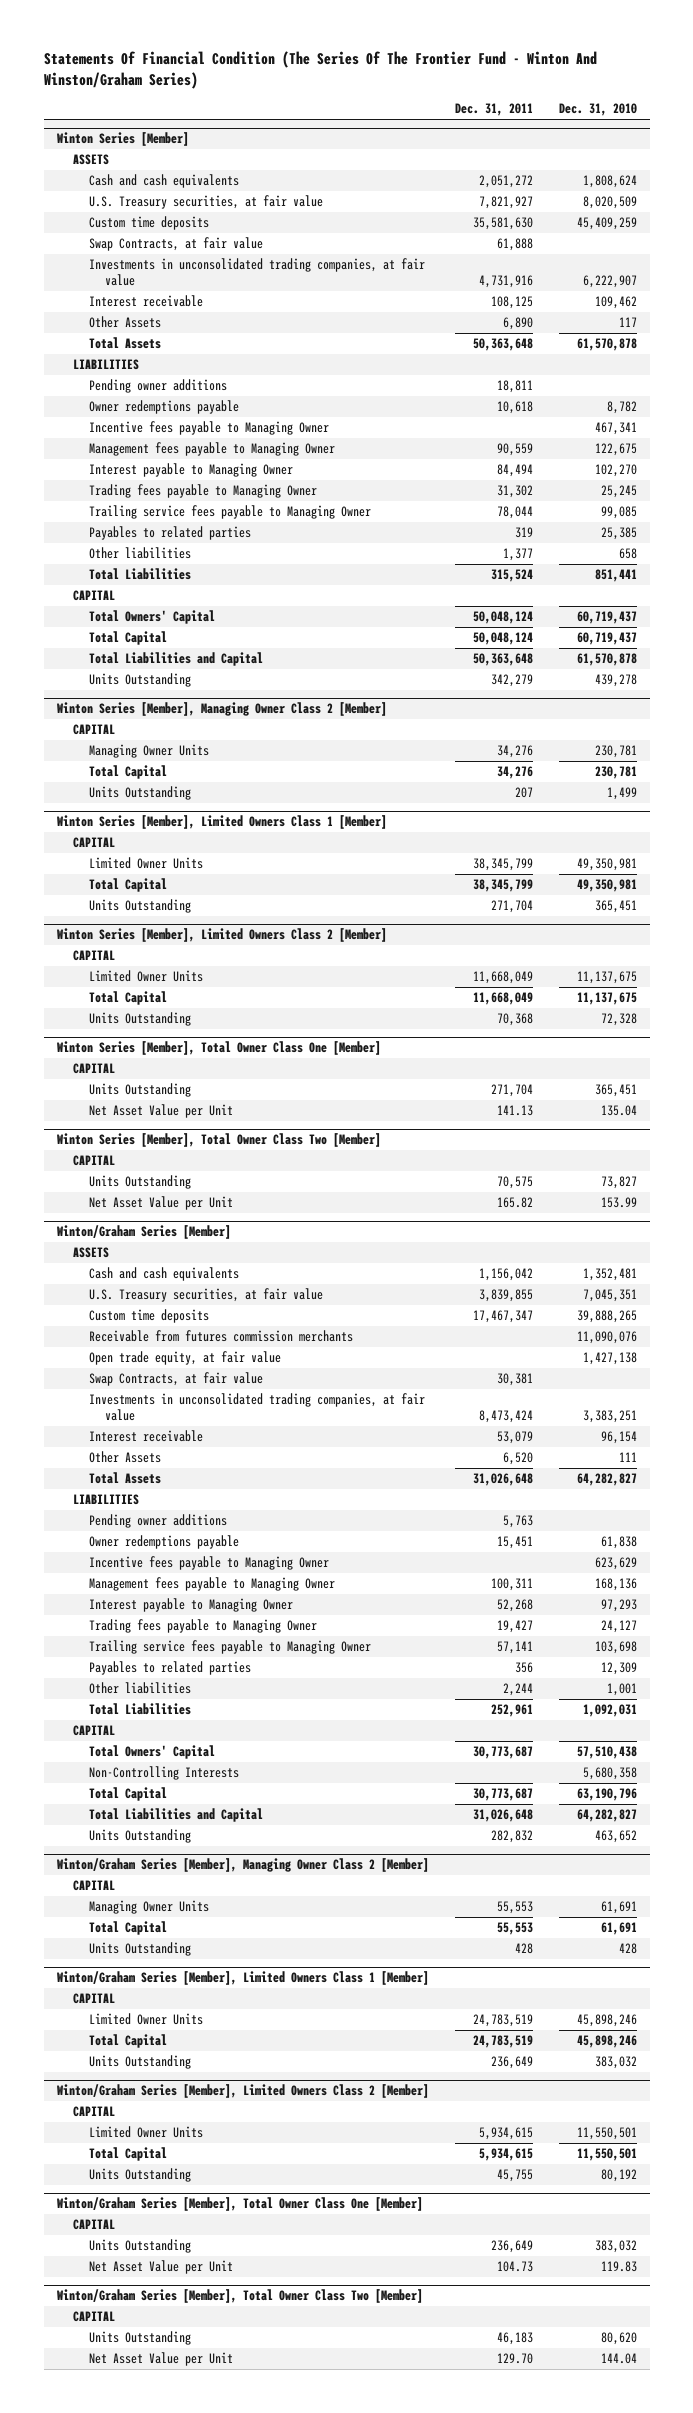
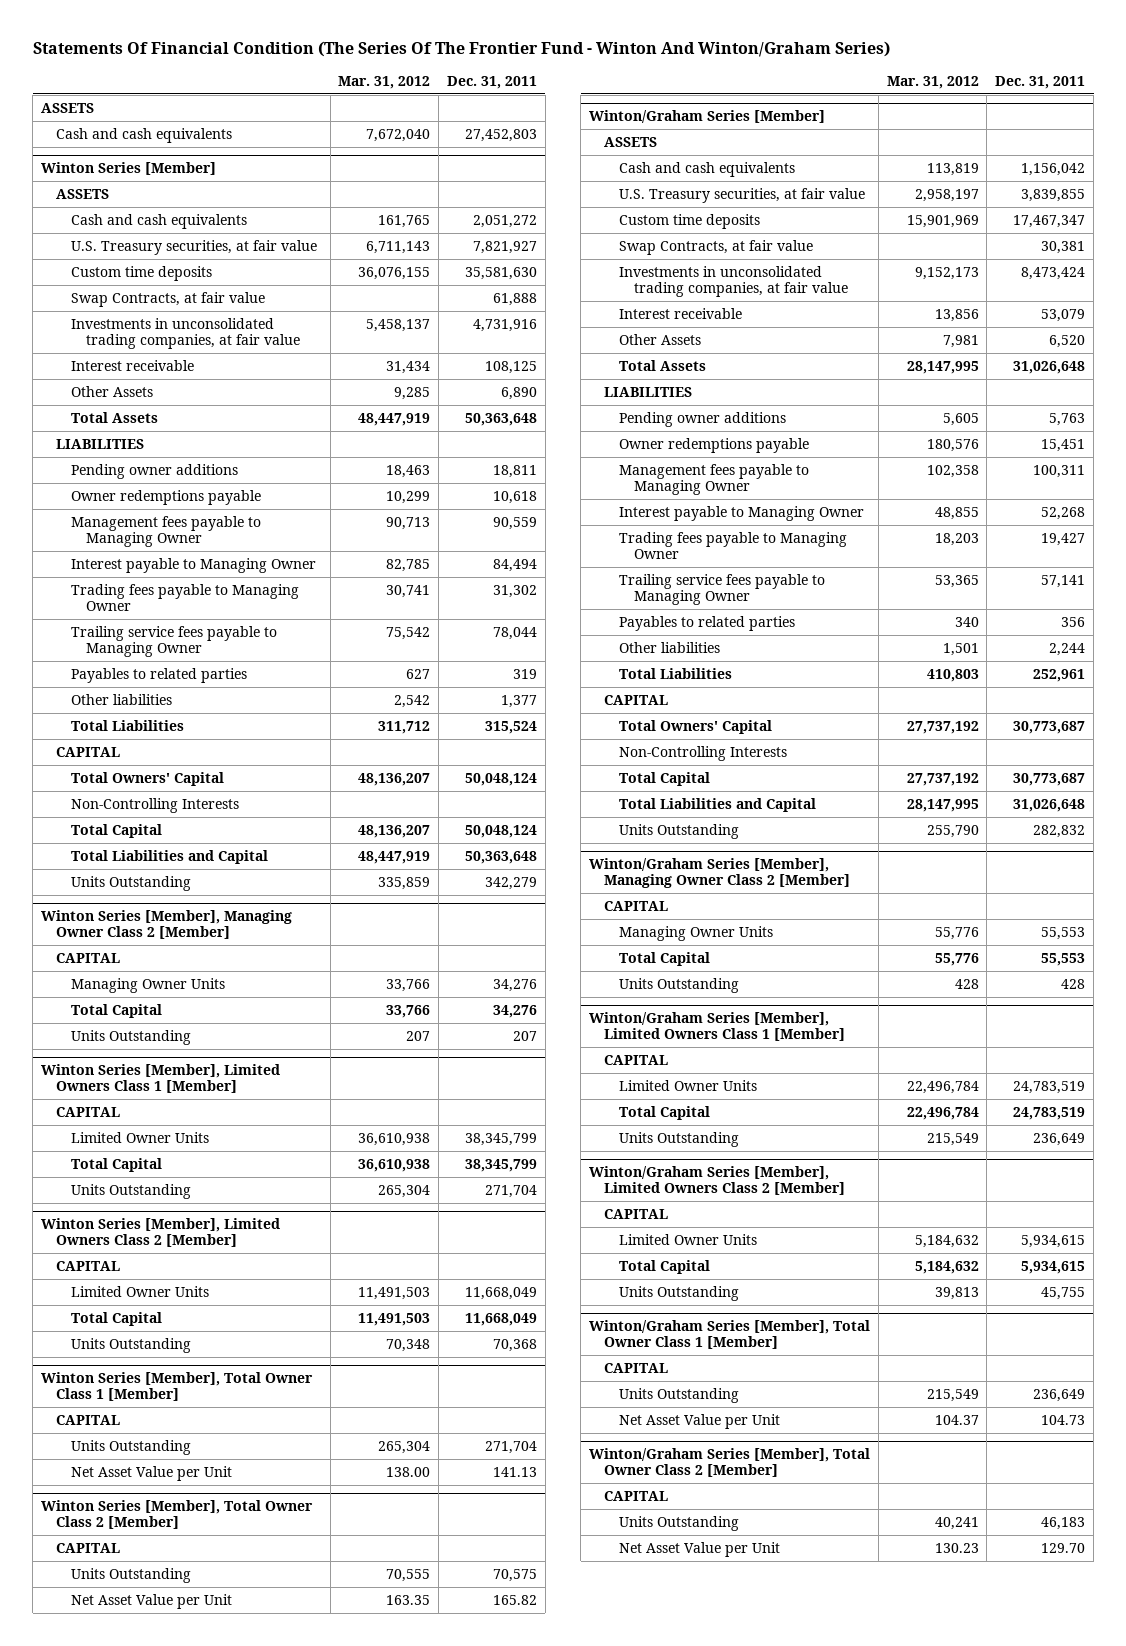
[43,51,597,90] Statements Of Financial Condition (The Series Of The Frontier Fund - Winton And Winston/Graham Series) -> [32,41,890,58] Statements Of Financial Condition (The Series Of The Frontier Fund - Winton And Winton/Graham Series)
[558,103,637,117] Dec. 31, 2010 -> none
none -> [338,76,431,90] Mar. 31, 2012
none -> [40,102,94,113] ASSETS
none -> [56,127,233,143] Cash and cash equivalents
[89,421,330,436] Incentive fees payable to Managing Owner -> none
none -> [71,797,240,813] Non-Controlling Interests
[56,1041,381,1056] Winton Series [Member], Total Owner Class One [Member] -> [40,1371,313,1402] Winton Series [Member], Total Owner Class 1 [Member]
[56,1133,381,1148] Winton Series [Member], Total Owner Class Two [Member] -> [40,1499,313,1530] Winton Series [Member], Total Owner Class 2 [Member]
[89,1330,354,1343] Receivable from futures commission merchants -> none
[89,1351,282,1366] Open trade equity, at fair value -> none
[89,1556,330,1571] Incentive fees payable to Managing Owner -> none
[56,2197,423,2212] Winton/Graham Series [Member], Total Owner Class One [Member] -> [588,1319,870,1350] Winton/Graham Series [Member], Total Owner Class 1 [Member]
[56,2289,423,2304] Winton/Graham Series [Member], Total Owner Class Two [Member] -> [588,1447,870,1478] Winton/Graham Series [Member], Total Owner Class 2 [Member]

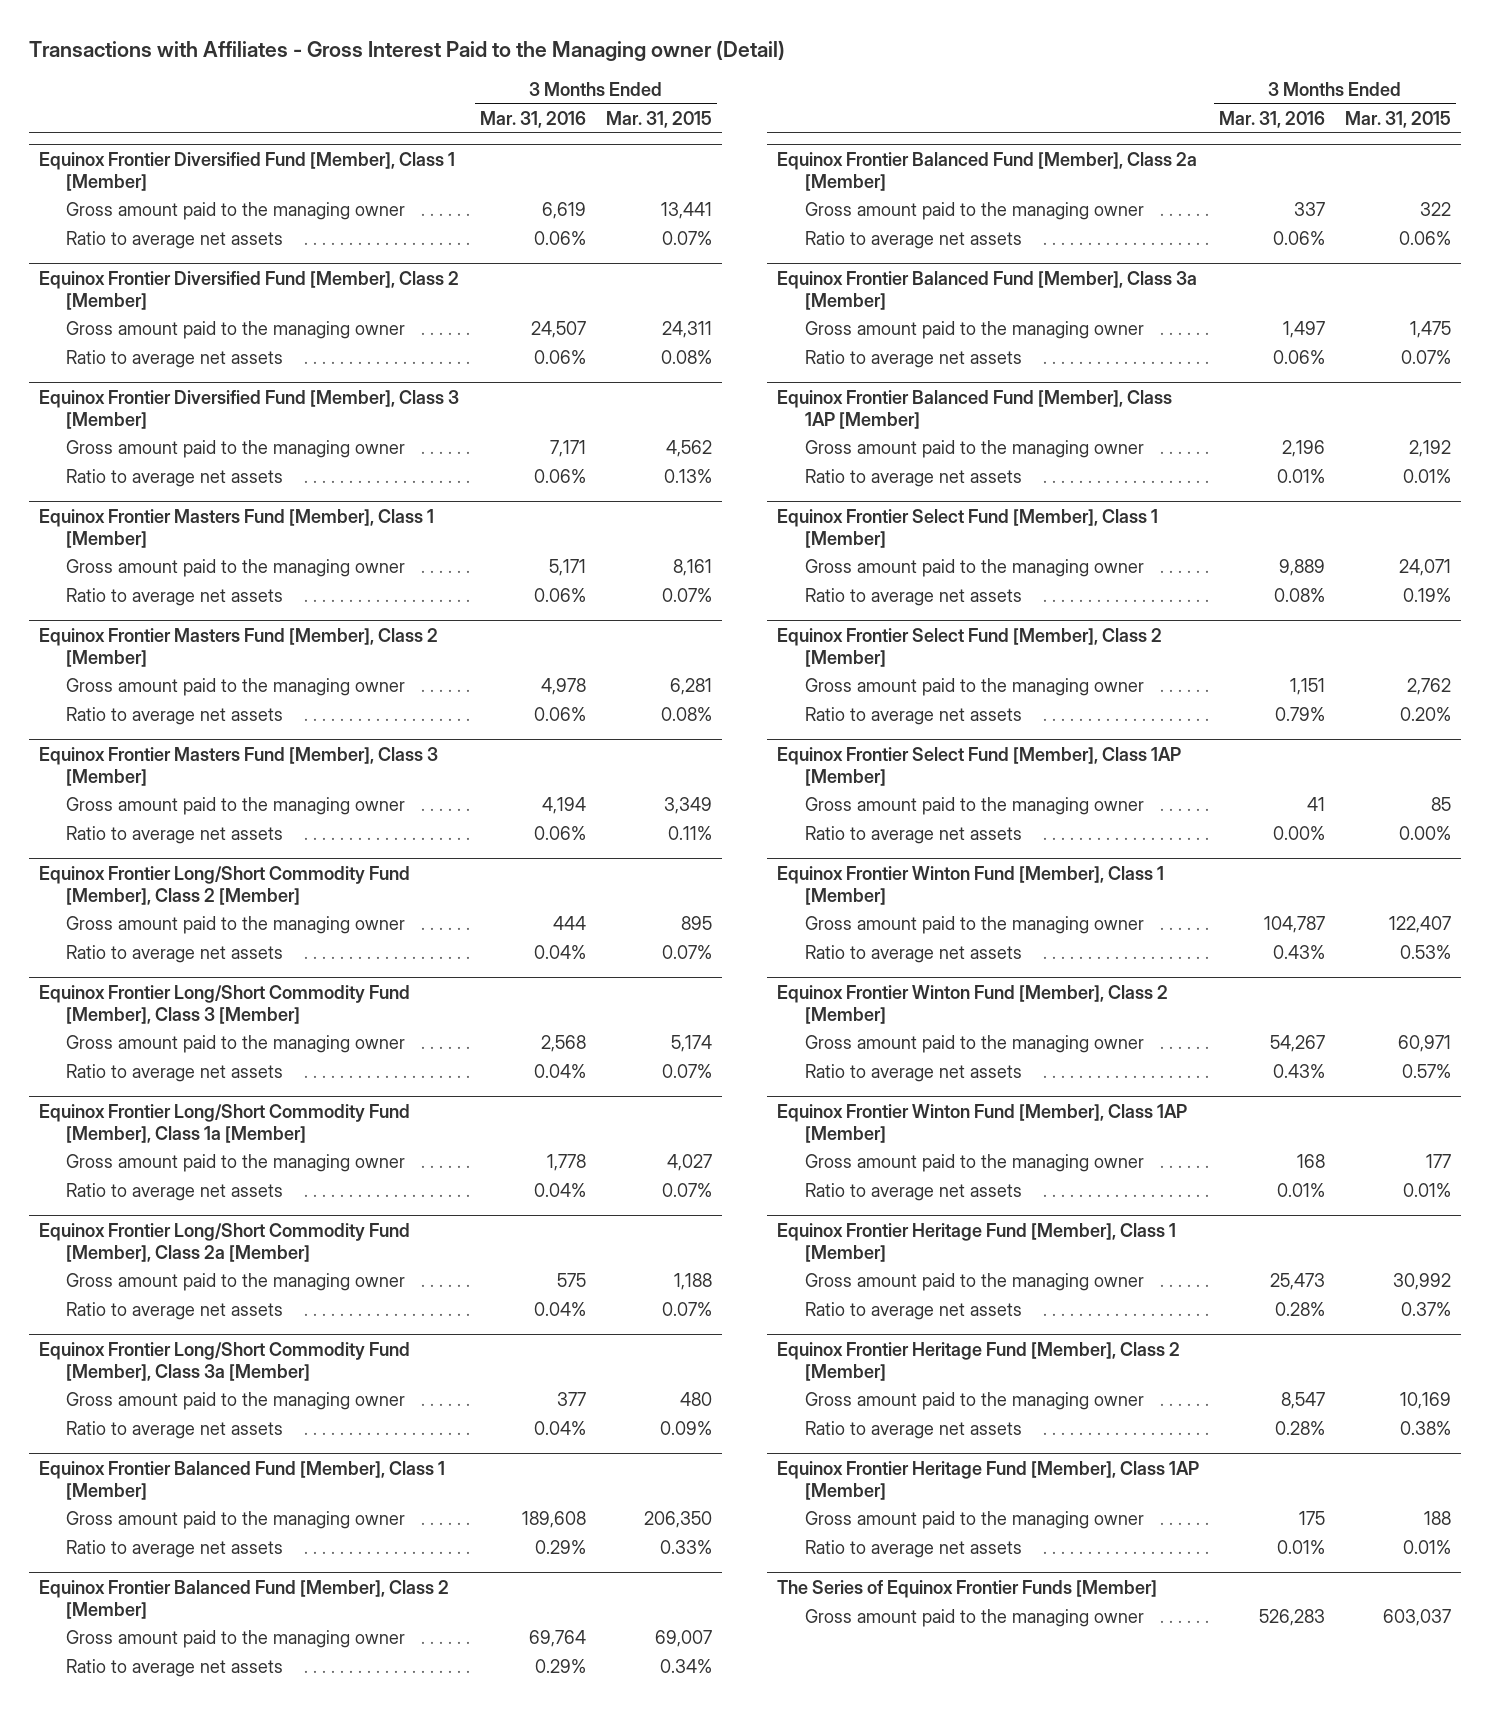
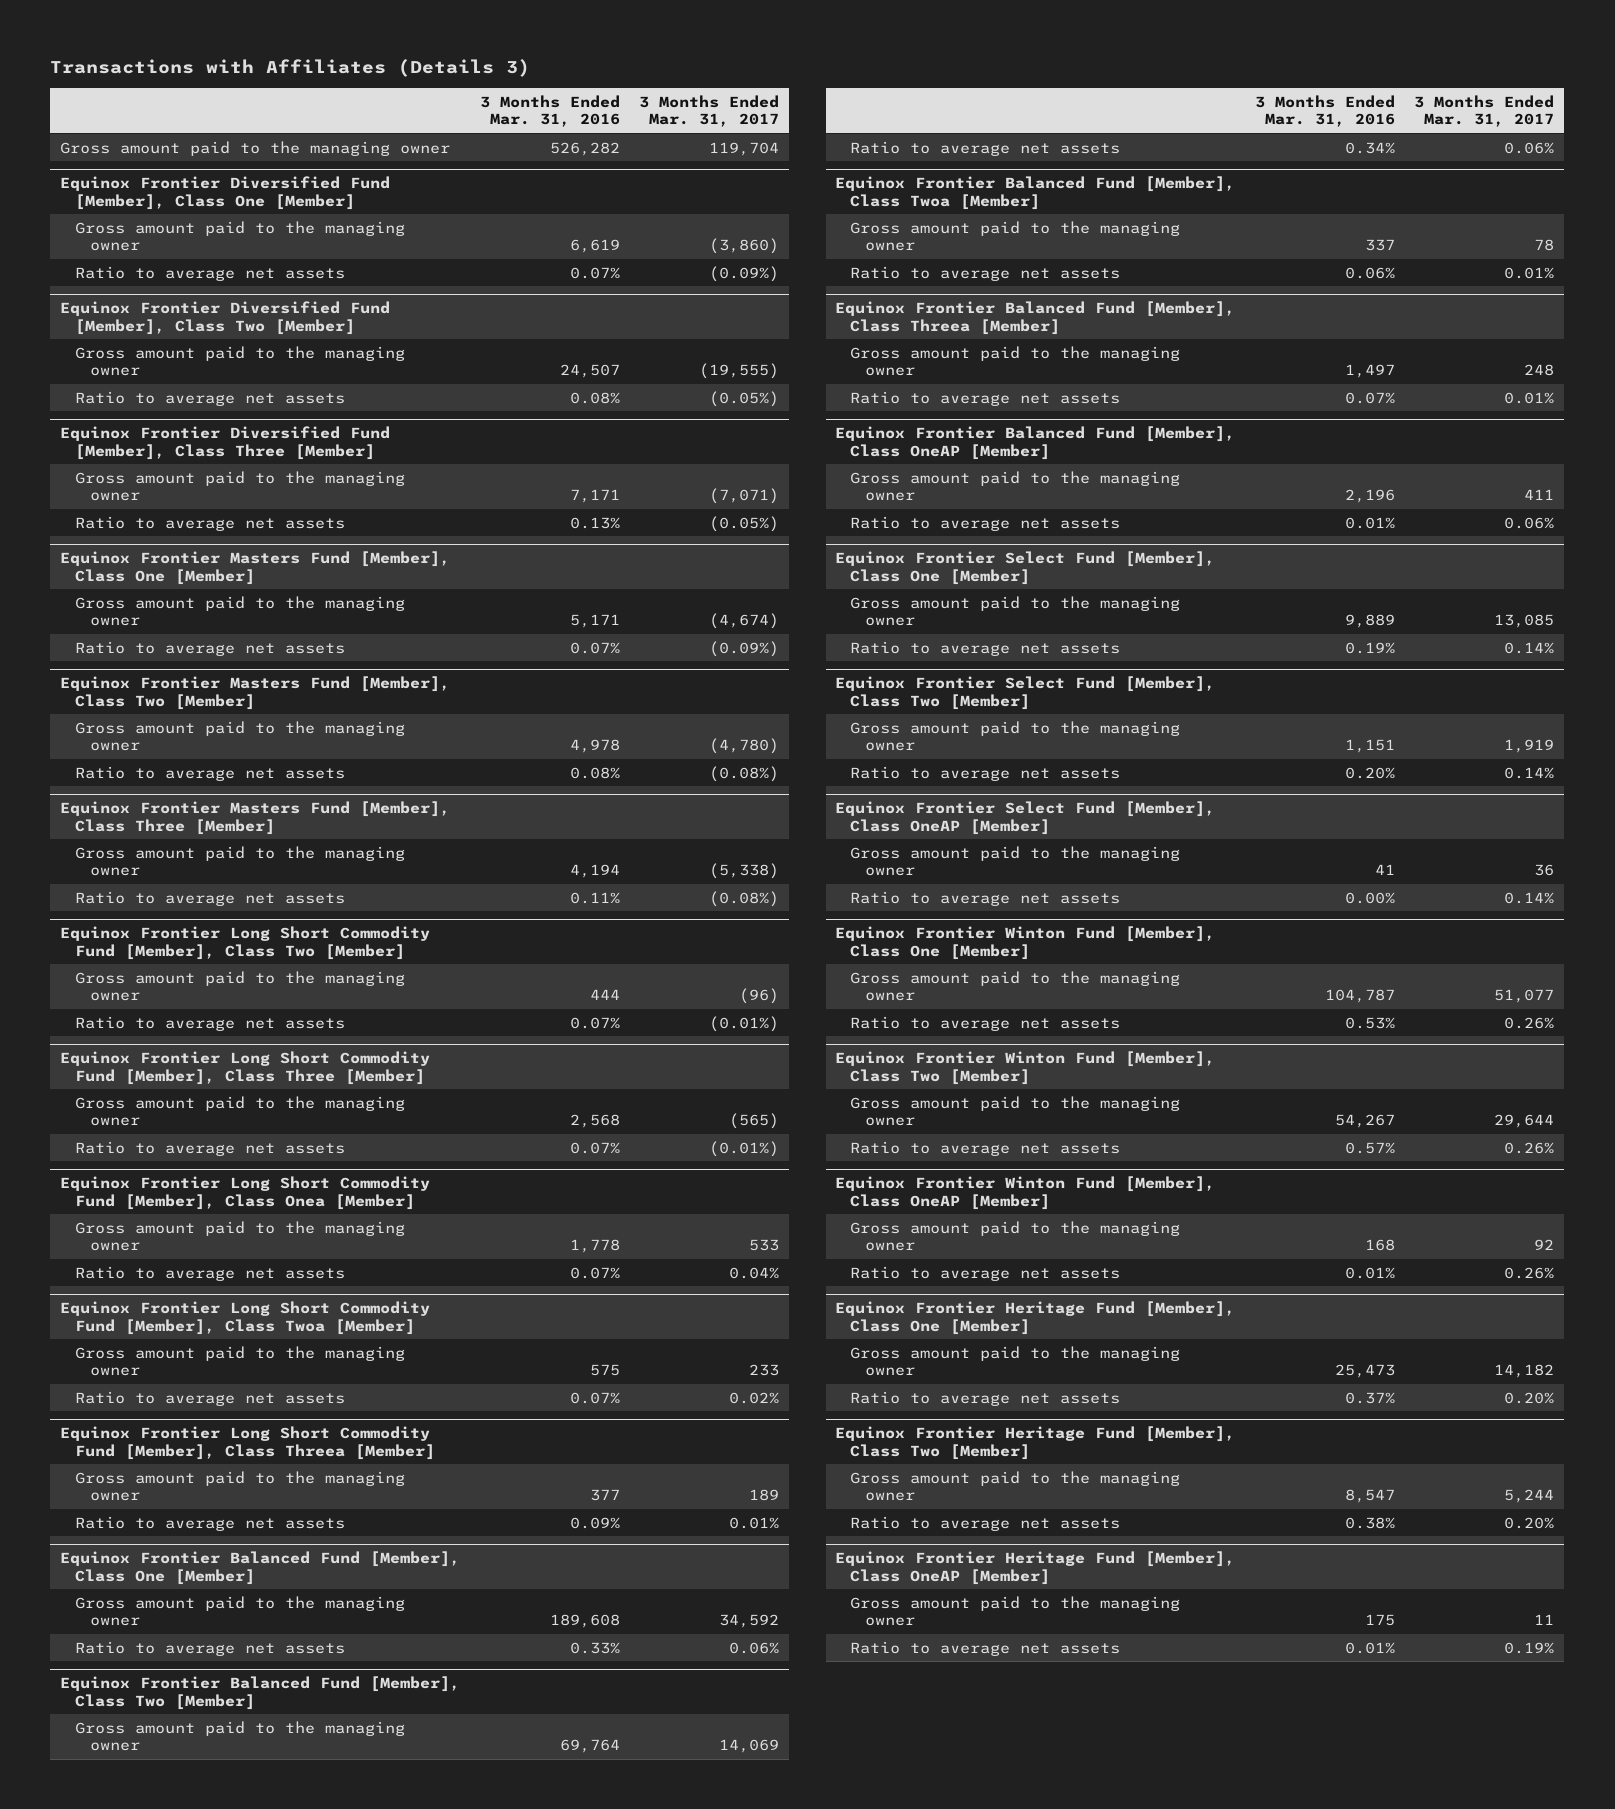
[28,39,785,61] Transactions with Affiliates - Gross Interest Paid to the Managing owner (Detail) -> [50,59,531,78] Transactions with Affiliates (Details 3)
[606,110,713,128] Mar. 31, 2015 -> none
none -> [639,94,780,128] 3 Months Ended Mar. 31, 2017
none -> [60,140,451,156] Gross amount paid to the managing owner
[38,151,455,191] Equinox Frontier Diversified Fund [Member], Class 1 [Member] -> [60,176,391,210] Equinox Frontier Diversified Fund [Member], Class One [Member]
[534,231,587,246] 0.06% -> [569,266,620,279] 0.07%
[38,270,459,310] Equinox Frontier Diversified Fund [Member], Class 2 [Member] -> [60,301,391,335] Equinox Frontier Diversified Fund [Member], Class Two [Member]
[534,350,587,365] 0.06% -> [569,391,620,404] 0.08%
[38,389,459,429] Equinox Frontier Diversified Fund [Member], Class 3 [Member] -> [60,426,391,460] Equinox Frontier Diversified Fund [Member], Class Three [Member]
[534,469,587,484] 0.06% -> [569,516,620,529] 0.13%
[38,508,434,548] Equinox Frontier Masters Fund [Member], Class 1 [Member] -> [60,551,451,585] Equinox Frontier Masters Fund [Member], Class One [Member]
[534,588,587,603] 0.06% -> [569,641,620,654] 0.07%
[38,627,438,667] Equinox Frontier Masters Fund [Member], Class 2 [Member] -> [60,676,451,710] Equinox Frontier Masters Fund [Member], Class Two [Member]
[534,707,587,722] 0.06% -> [569,766,620,779] 0.08%
[38,746,438,786] Equinox Frontier Masters Fund [Member], Class 3 [Member] -> [60,801,451,835] Equinox Frontier Masters Fund [Member], Class Three [Member]
[534,826,587,841] 0.06% -> [569,891,620,904] 0.11%
[38,865,410,905] Equinox Frontier Long/Short Commodity Fund [Member], Class 2 [Member] -> [60,926,431,960] Equinox Frontier Long Short Commodity Fund [Member], Class Two [Member]
[534,945,587,960] 0.04% -> [569,1016,620,1029] 0.07%
[38,984,410,1024] Equinox Frontier Long/Short Commodity Fund [Member], Class 3 [Member] -> [60,1051,431,1085] Equinox Frontier Long Short Commodity Fund [Member], Class Three [Member]
[534,1064,587,1079] 0.04% -> [569,1141,620,1154] 0.07%
[38,1103,410,1143] Equinox Frontier Long/Short Commodity Fund [Member], Class 1a [Member] -> [60,1176,431,1210] Equinox Frontier Long Short Commodity Fund [Member], Class Onea [Member]
[534,1183,587,1198] 0.04% -> [569,1266,620,1279] 0.07%
[38,1222,410,1262] Equinox Frontier Long/Short Commodity Fund [Member], Class 2a [Member] -> [60,1301,431,1335] Equinox Frontier Long Short Commodity Fund [Member], Class Twoa [Member]
[534,1302,587,1317] 0.04% -> [569,1391,620,1404] 0.07%
[38,1341,410,1381] Equinox Frontier Long/Short Commodity Fund [Member], Class 3a [Member] -> [60,1426,435,1460] Equinox Frontier Long Short Commodity Fund [Member], Class Threea [Member]
[534,1421,587,1436] 0.04% -> [569,1516,620,1529] 0.09%
[38,1460,445,1500] Equinox Frontier Balanced Fund [Member], Class 1 [Member] -> [60,1551,461,1585] Equinox Frontier Balanced Fund [Member], Class One [Member]
[535,1540,587,1555] 0.29% -> [569,1641,620,1654] 0.33%
[38,1579,449,1619] Equinox Frontier Balanced Fund [Member], Class 2 [Member] -> [60,1676,461,1710] Equinox Frontier Balanced Fund [Member], Class Two [Member]
[535,1659,587,1674] 0.29% -> [1344,141,1395,154] 0.34%
[777,151,1198,191] Equinox Frontier Balanced Fund [Member], Class 2a [Member] -> [835,176,1236,210] Equinox Frontier Balanced Fund [Member], Class Twoa [Member]
[777,270,1198,310] Equinox Frontier Balanced Fund [Member], Class 3a [Member] -> [835,301,1236,335] Equinox Frontier Balanced Fund [Member], Class Threea [Member]
[1272,350,1325,365] 0.06% -> [1344,391,1395,404] 0.07%
[777,389,1173,429] Equinox Frontier Balanced Fund [Member], Class 1AP [Member] -> [835,426,1236,460] Equinox Frontier Balanced Fund [Member], Class OneAP [Member]
[777,508,1159,548] Equinox Frontier Select Fund [Member], Class 1 [Member] -> [835,551,1216,585] Equinox Frontier Select Fund [Member], Class One [Member]
[1273,588,1325,603] 0.08% -> [1344,641,1395,654] 0.19%
[777,627,1163,667] Equinox Frontier Select Fund [Member], Class 2 [Member] -> [835,676,1216,710] Equinox Frontier Select Fund [Member], Class Two [Member]
[1274,707,1325,722] 0.79% -> [1344,766,1395,779] 0.20%
[777,746,1182,786] Equinox Frontier Select Fund [Member], Class 1AP [Member] -> [835,801,1216,835] Equinox Frontier Select Fund [Member], Class OneAP [Member]
[777,865,1165,905] Equinox Frontier Winton Fund [Member], Class 1 [Member] -> [835,926,1216,960] Equinox Frontier Winton Fund [Member], Class One [Member]
[1272,945,1325,960] 0.43% -> [1344,1016,1395,1029] 0.53%
[777,984,1169,1024] Equinox Frontier Winton Fund [Member], Class 2 [Member] -> [835,1051,1216,1085] Equinox Frontier Winton Fund [Member], Class Two [Member]
[1272,1064,1325,1079] 0.43% -> [1344,1141,1395,1154] 0.57%
[777,1103,1188,1143] Equinox Frontier Winton Fund [Member], Class 1AP [Member] -> [835,1176,1216,1210] Equinox Frontier Winton Fund [Member], Class OneAP [Member]
[777,1222,1177,1262] Equinox Frontier Heritage Fund [Member], Class 1 [Member] -> [835,1301,1236,1335] Equinox Frontier Heritage Fund [Member], Class One [Member]
[1274,1302,1325,1317] 0.28% -> [1344,1391,1395,1404] 0.37%
[777,1341,1181,1381] Equinox Frontier Heritage Fund [Member], Class 2 [Member] -> [835,1426,1236,1460] Equinox Frontier Heritage Fund [Member], Class Two [Member]
[1274,1421,1325,1436] 0.28% -> [1344,1516,1395,1529] 0.38%
[777,1460,1200,1500] Equinox Frontier Heritage Fund [Member], Class 1AP [Member] -> [835,1551,1236,1585] Equinox Frontier Heritage Fund [Member], Class OneAP [Member]
[777,1579,1158,1598] The Series of Equinox Frontier Funds [Member] -> none
[804,1609,1144,1628] Gross amount paid to the managing owner -> none

